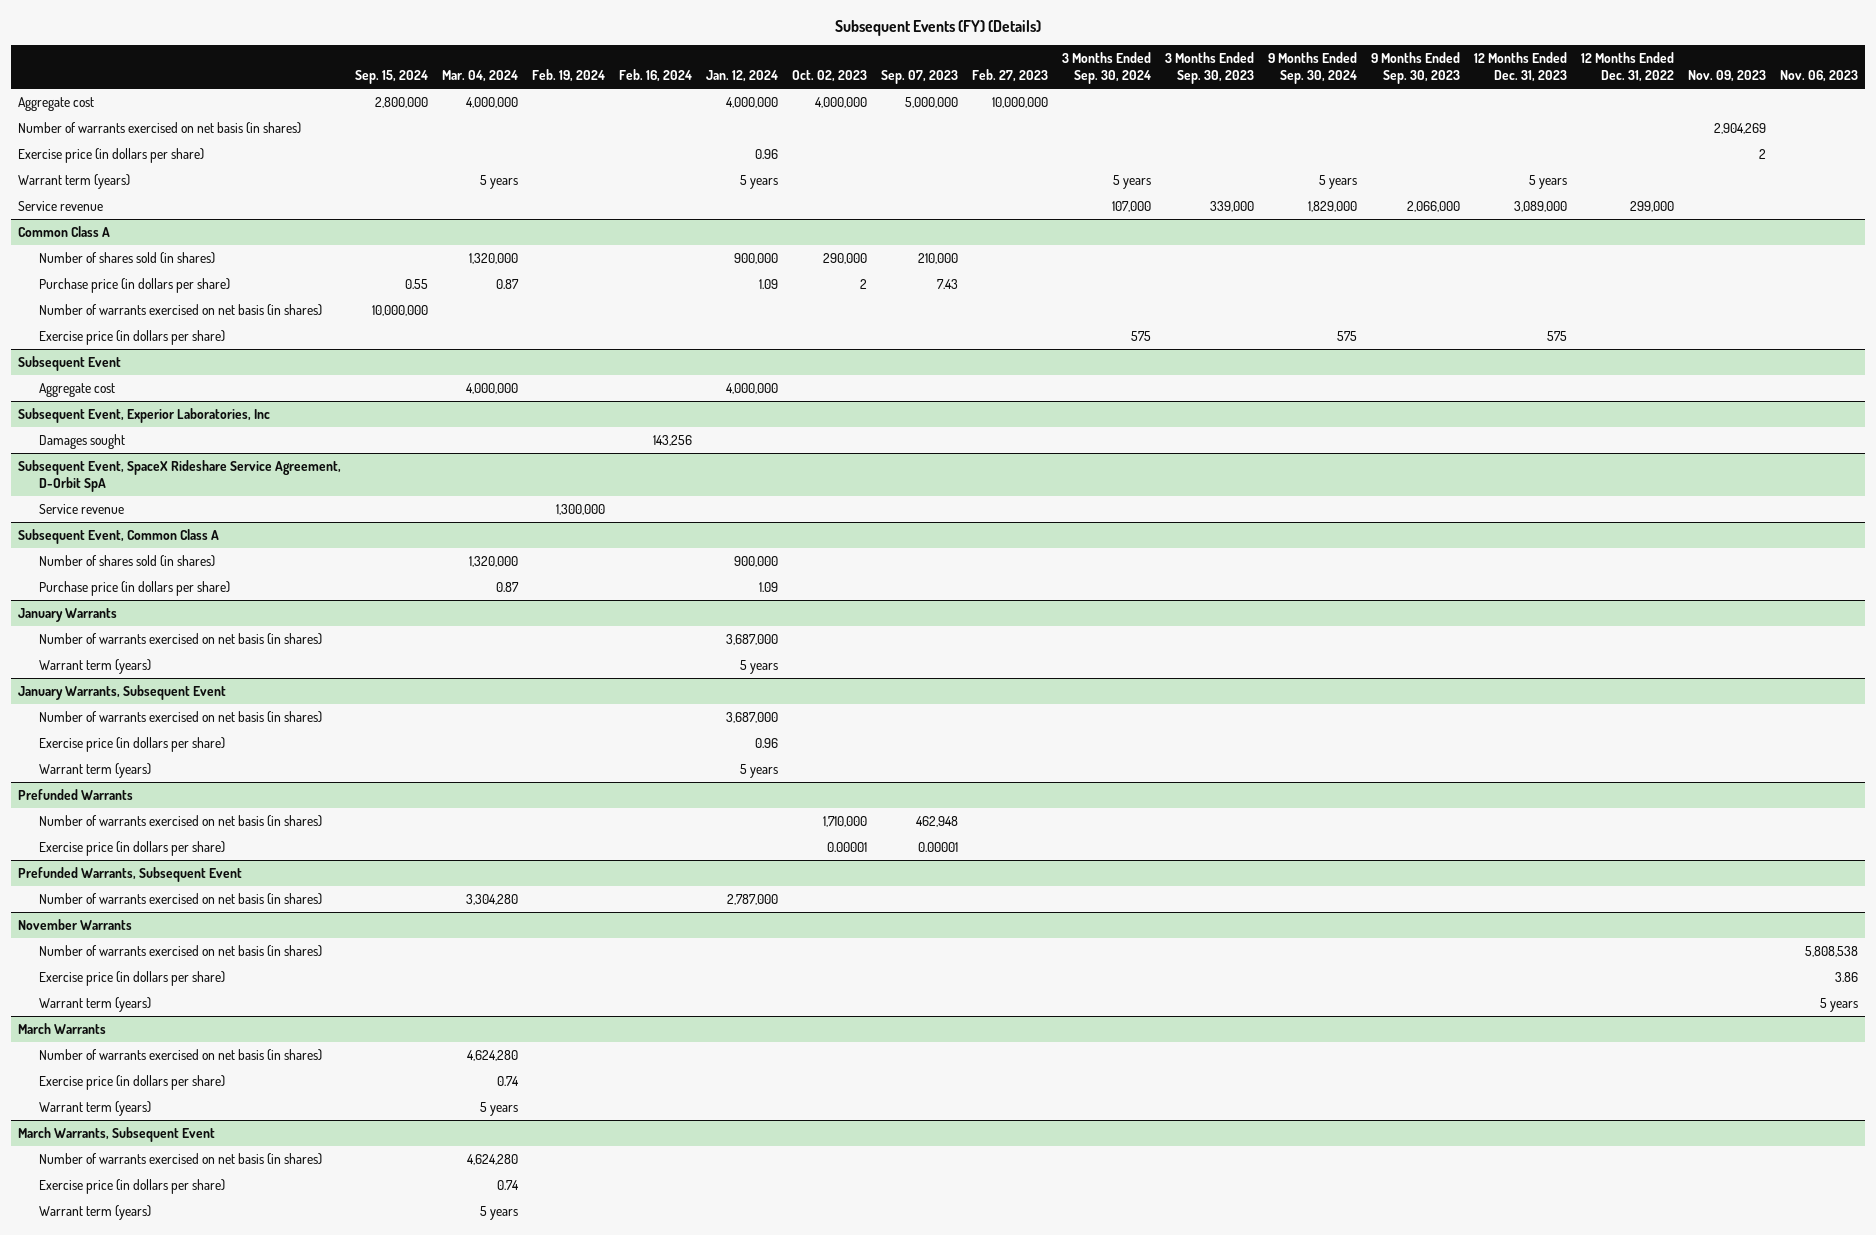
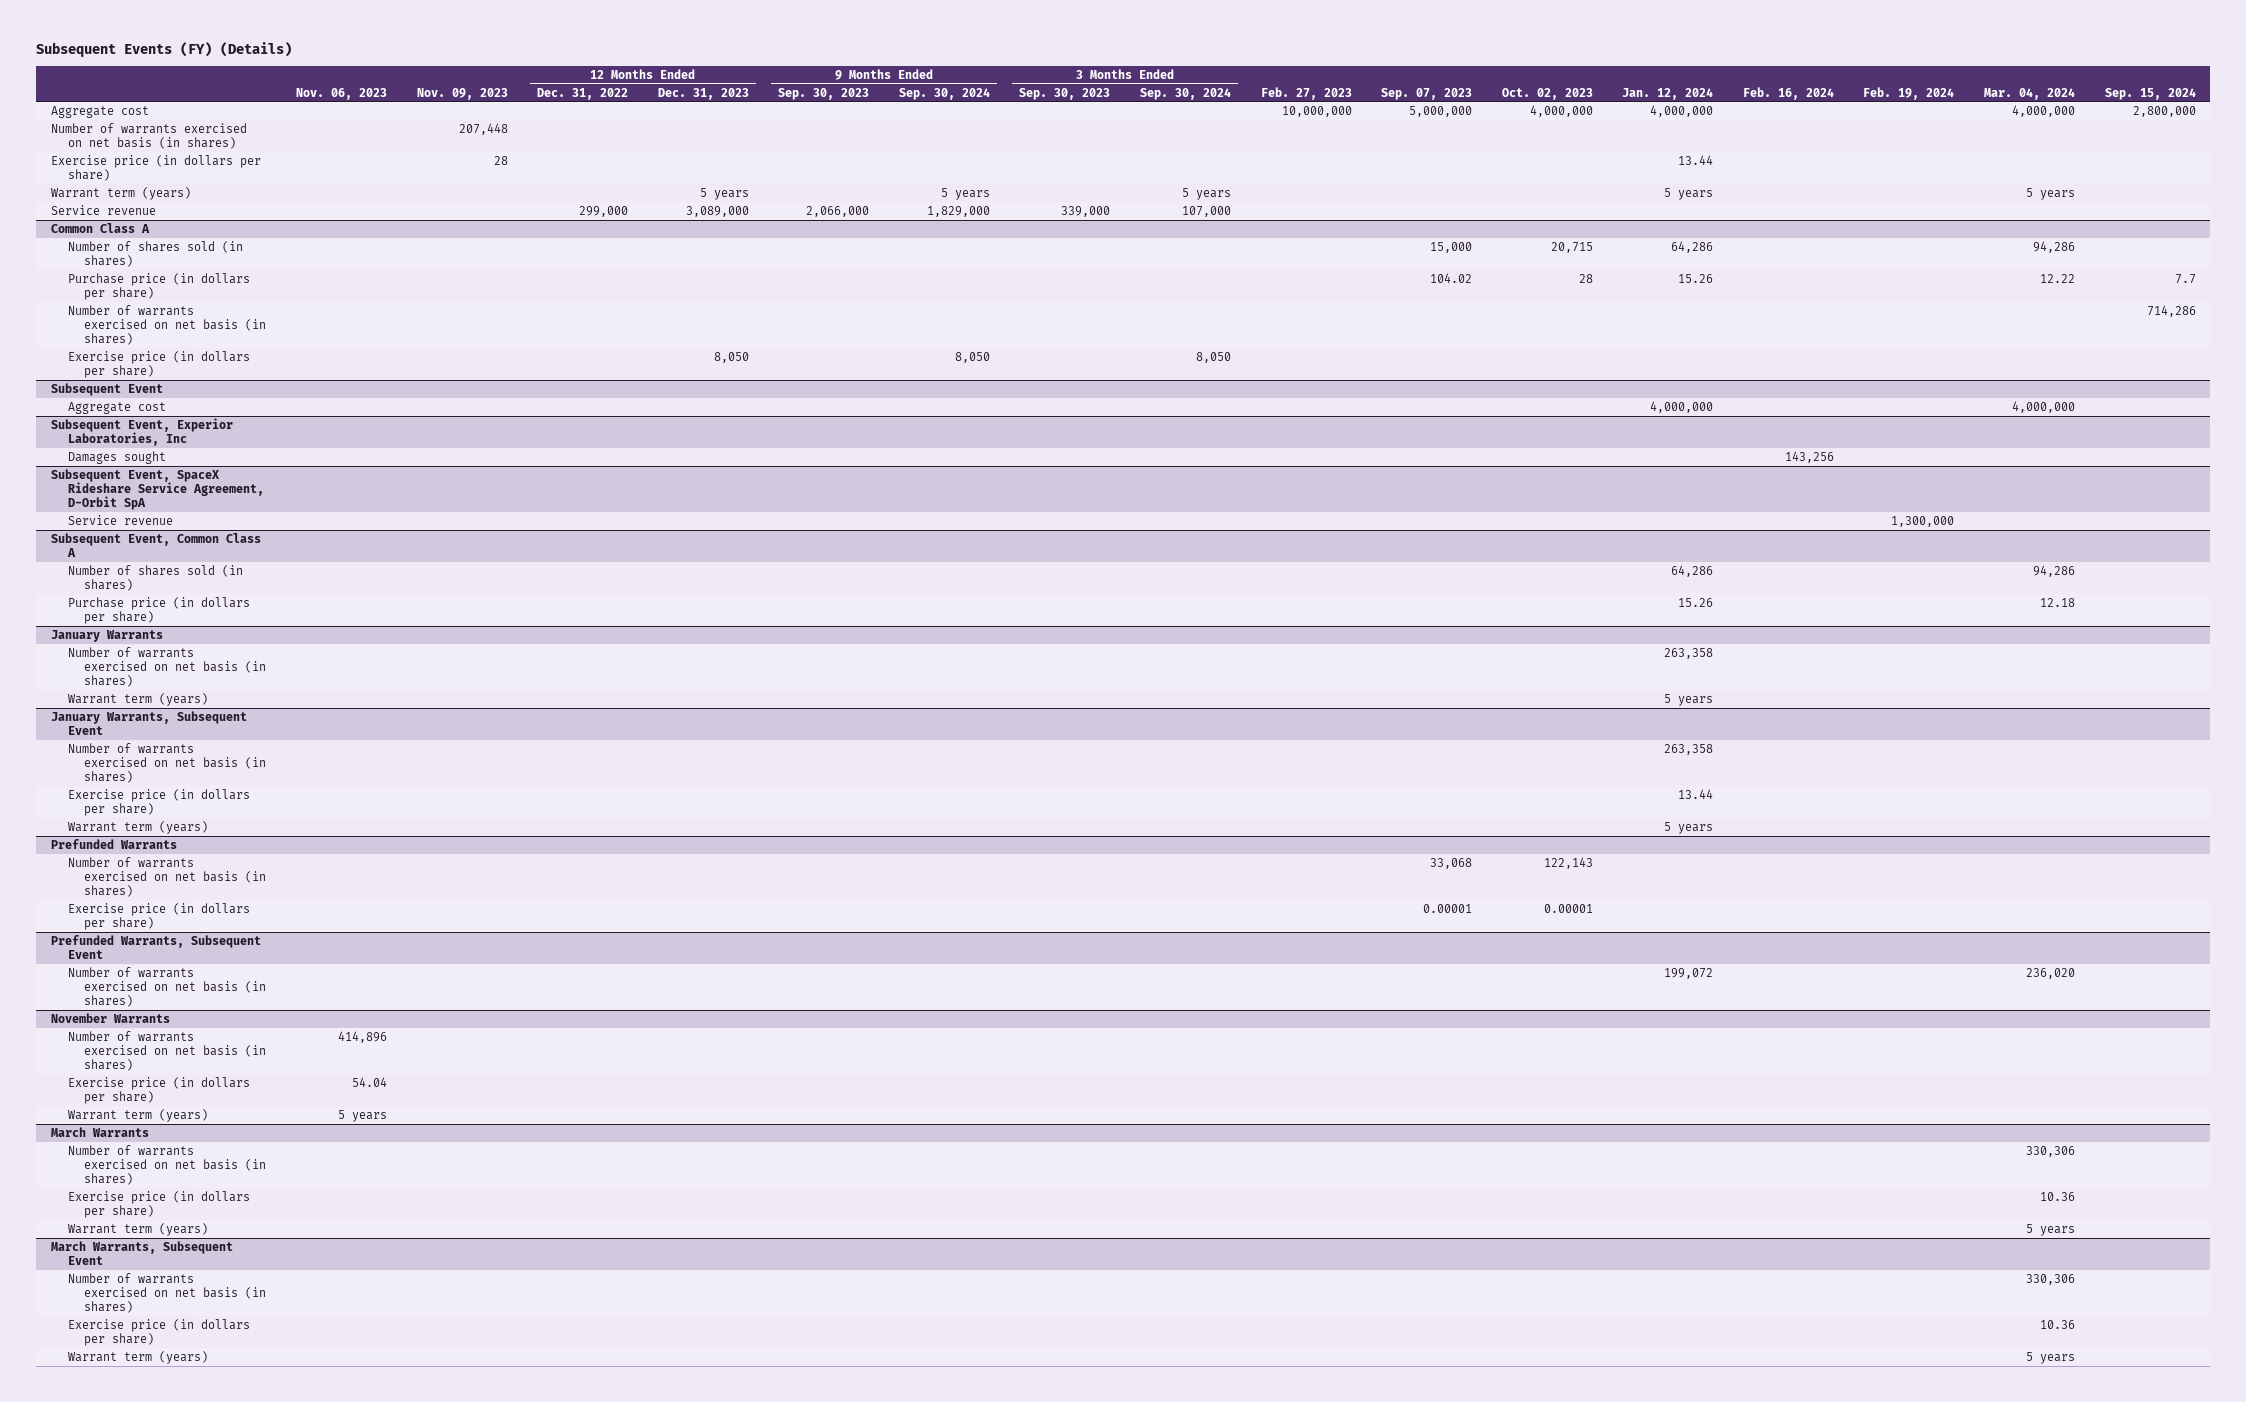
[1713,122,1766,134] 2,904,269 -> [458,122,508,135] 207,448
[754,148,778,159] 0.96 -> [1678,154,1714,165] 13.44
[1758,148,1766,159] 2 -> [493,155,508,165] 28
[468,252,518,264] 1,320,000 -> [2032,240,2075,253] 94,286
[733,252,778,264] 900,000 -> [1671,240,1714,253] 64,286
[822,252,867,264] 290,000 -> [1550,241,1593,253] 20,715
[917,252,958,264] 210,000 -> [1430,241,1473,253] 15,000
[404,278,428,289] 0.55 -> [2174,273,2196,284] 7.7
[495,278,519,289] 0.87 -> [2039,273,2075,283] 12.22
[758,278,778,289] 1.09 -> [1678,273,1714,283] 15.26
[859,278,867,289] 2 -> [1578,273,1593,283] 28
[936,278,958,289] 7.43 -> [1430,272,1473,283] 104.02
[371,304,428,316] 10,000,000 -> [2146,304,2196,317] 714,286
[1130,330,1151,341] 575 -> [1196,351,1232,363] 8,050
[1336,330,1357,341] 575 -> [954,351,990,363] 8,050
[1546,330,1567,341] 575 -> [713,351,749,363] 8,050
[468,555,518,567] 1,320,000 -> [2032,564,2075,577] 94,286
[733,555,778,567] 900,000 -> [1671,564,1714,577] 64,286
[495,581,519,592] 0.87 -> [2039,597,2075,607] 12.18
[758,581,778,592] 1.09 -> [1678,597,1714,607] 15.26
[725,633,778,645] 3,687,000 -> [1664,647,1714,659] 263,358
[725,711,778,723] 3,687,000 -> [1664,743,1714,755] 263,358
[754,737,778,748] 0.96 -> [1678,788,1714,799] 13.44
[822,815,867,827] 1,710,000 -> [1543,856,1593,869] 122,143
[915,815,958,827] 462,948 -> [1430,857,1473,869] 33,068
[465,893,518,905] 3,304,280 -> [2025,967,2075,979] 236,020
[726,893,778,905] 2,787,000 -> [1664,967,1714,979] 199,072
[1804,945,1858,957] 5,808,538 -> [338,1030,388,1043] 414,896
[1834,971,1858,982] 3.86 -> [352,1076,388,1087] 54.04
[466,1049,518,1061] 4,624,280 -> [2025,1145,2075,1157] 330,306
[496,1075,519,1086] 0.74 -> [2039,1191,2075,1201] 10.36
[466,1153,518,1165] 4,624,280 -> [2025,1273,2075,1285] 330,306
[496,1179,519,1190] 0.74 -> [2039,1319,2075,1329] 10.36

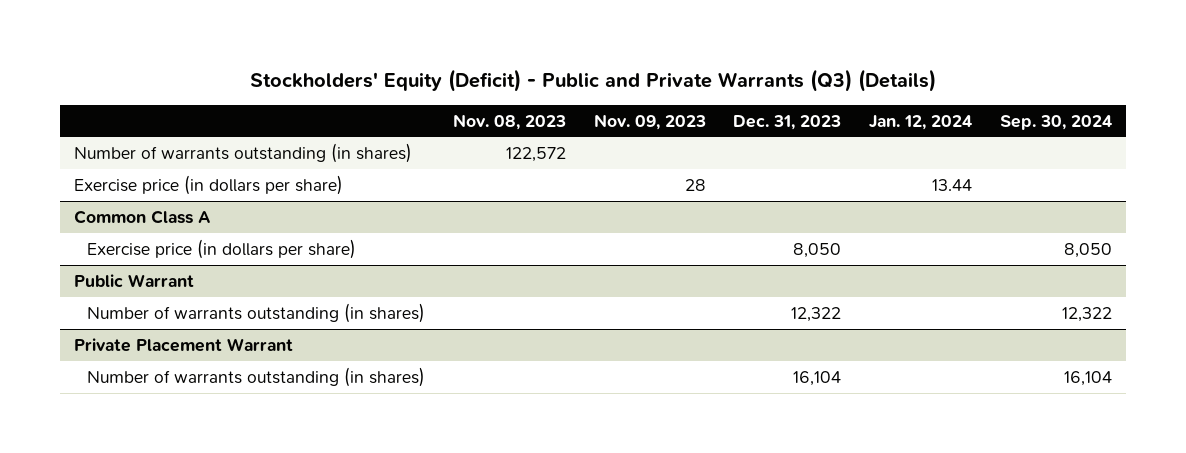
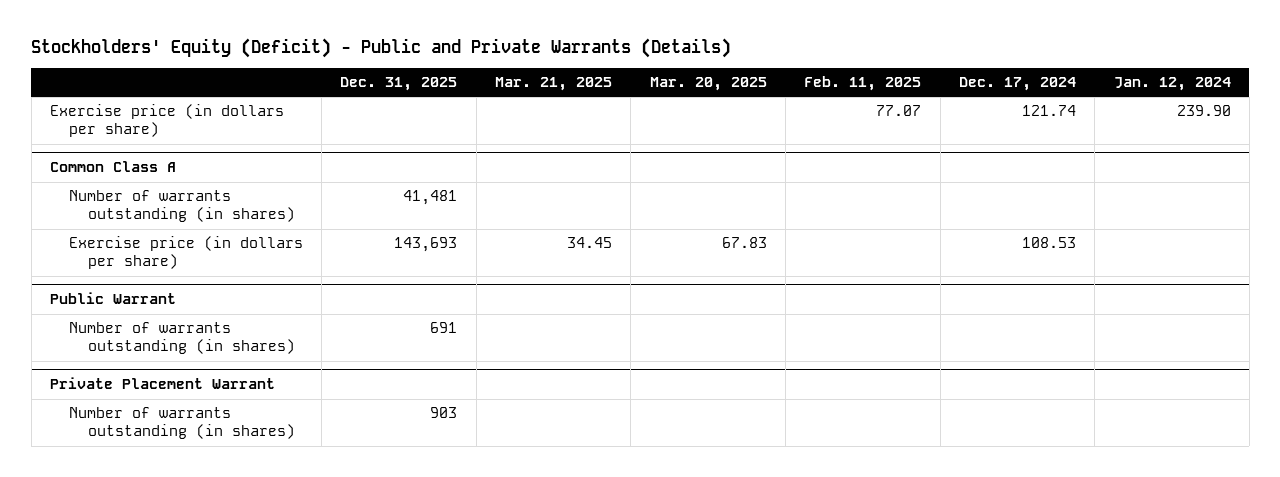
[250,69,937,93] Stockholders' Equity (Deficit) - Public and Private Warrants (Q3) (Details) -> [31,38,732,59] Stockholders' Equity (Deficit) - Public and Private Warrants (Details)
[452,113,566,130] Nov. 08, 2023 -> none
[593,113,706,130] Nov. 09, 2023 -> none
[733,114,842,130] Dec. 31, 2023 -> none
[1000,114,1113,130] Sep. 30, 2024 -> none
none -> [340,76,458,91] Dec. 31, 2025
none -> [495,76,613,91] Mar. 21, 2025
none -> [649,76,767,91] Mar. 20, 2025
none -> [804,75,922,91] Feb. 11, 2025
none -> [958,76,1076,91] Dec. 17, 2024
[74,142,413,163] Number of warrants outstanding (in shares) -> none
[932,178,973,191] 13.44 -> [1176,105,1231,117] 239.90
none -> [68,190,295,223] Number of warrants outstanding (in shares)

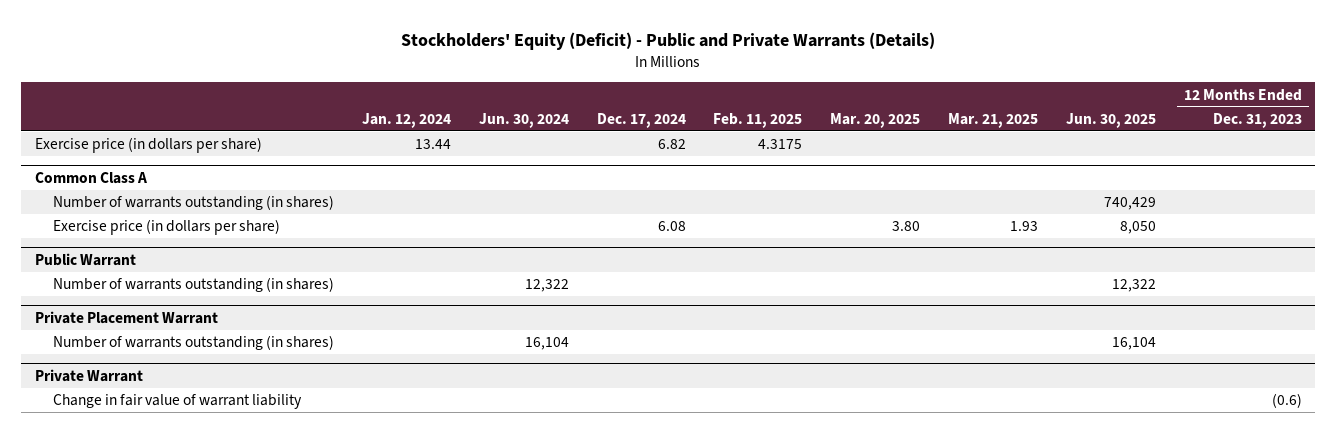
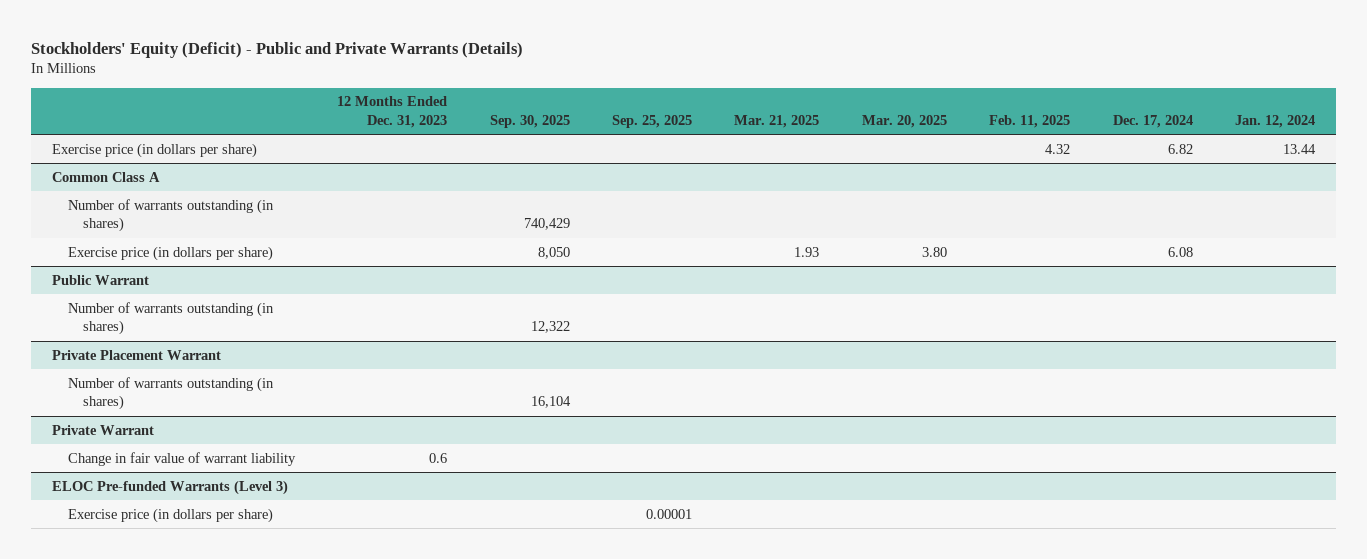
[478,112,569,128] Jun. 30, 2024 -> none
[1065,112,1156,128] Jun. 30, 2025 -> none
none -> [489,114,570,128] Sep. 30, 2025
none -> [612,114,693,128] Sep. 25, 2025
[758,139,803,150] 4.3175 -> [1045,143,1071,154] 4.32
[1271,393,1302,409] (0.6) -> [429,452,448,463] 0.6
none -> [52,479,289,495] ELOC Pre-funded Warrants (Level 3)
none -> [67,507,273,523] Exercise price (in dollars per share)

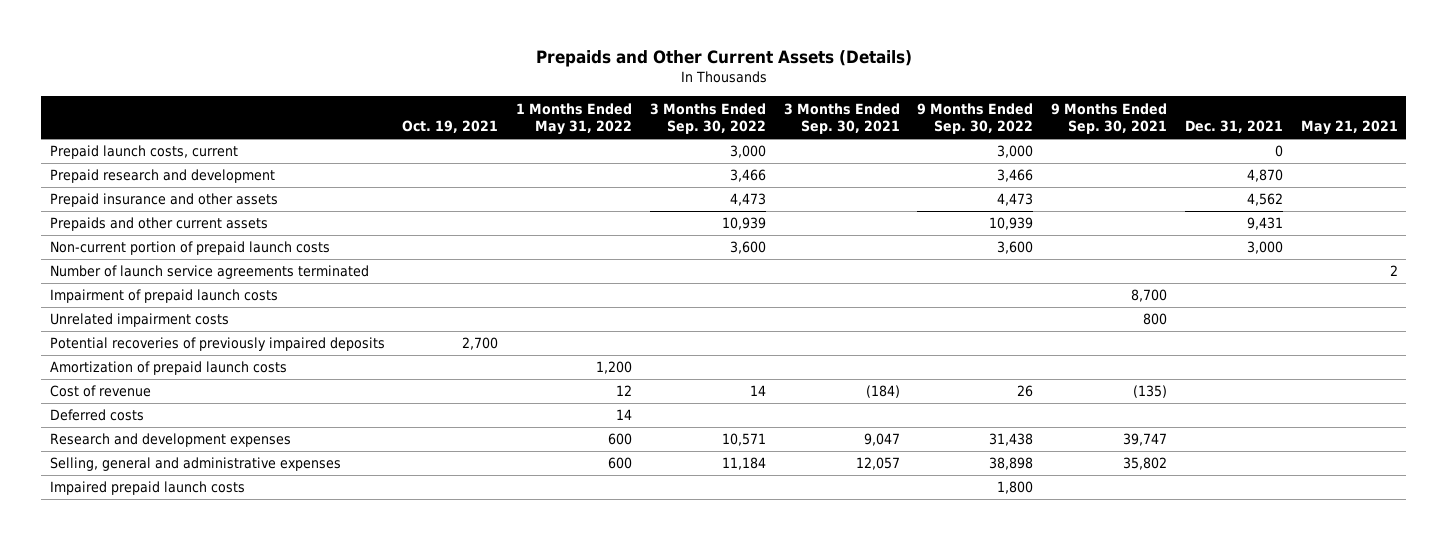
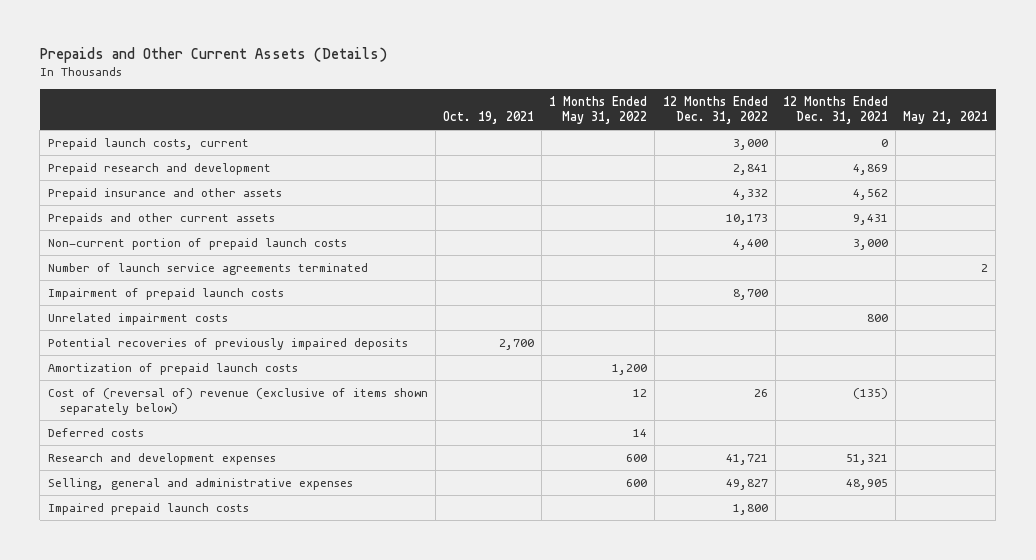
[649,102,766,135] 3 Months Ended Sep. 30, 2022 -> none
[783,102,900,135] 3 Months Ended Sep. 30, 2021 -> none
[917,102,1034,135] 9 Months Ended Sep. 30, 2022 -> none
[1051,102,1168,135] 9 Months Ended Sep. 30, 2021 -> none
[1184,120,1283,134] Dec. 31, 2021 -> none
none -> [662,95,768,125] 12 Months Ended Dec. 31, 2022
none -> [782,95,888,125] 12 Months Ended Dec. 31, 2021
[49,385,151,398] Cost of revenue -> [47,387,428,416] Cost of (reversal of) revenue (exclusive of items shown separately below)

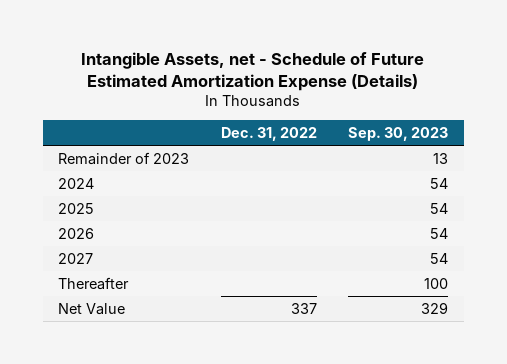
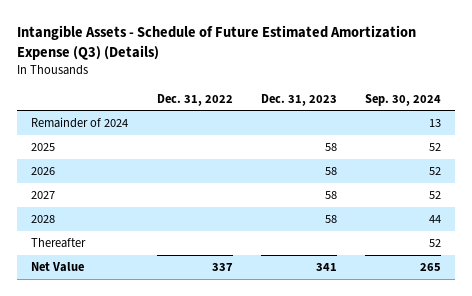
[81,51,425,91] Intangible Assets, net - Schedule of Future Estimated Amortization Expense (Details) -> [17,24,417,60] Intangible Assets - Schedule of Future Estimated Amortization Expense (Q3) (Details)
[348,127,449,142] Sep. 30, 2023 -> none
none -> [260,93,337,106] Dec. 31, 2023
none -> [365,93,442,106] Sep. 30, 2024
[58,177,95,189] 2024 -> none
[58,151,190,165] Remainder of 2023 -> [31,117,129,129] Remainder of 2024
none -> [31,215,56,224] 2028

